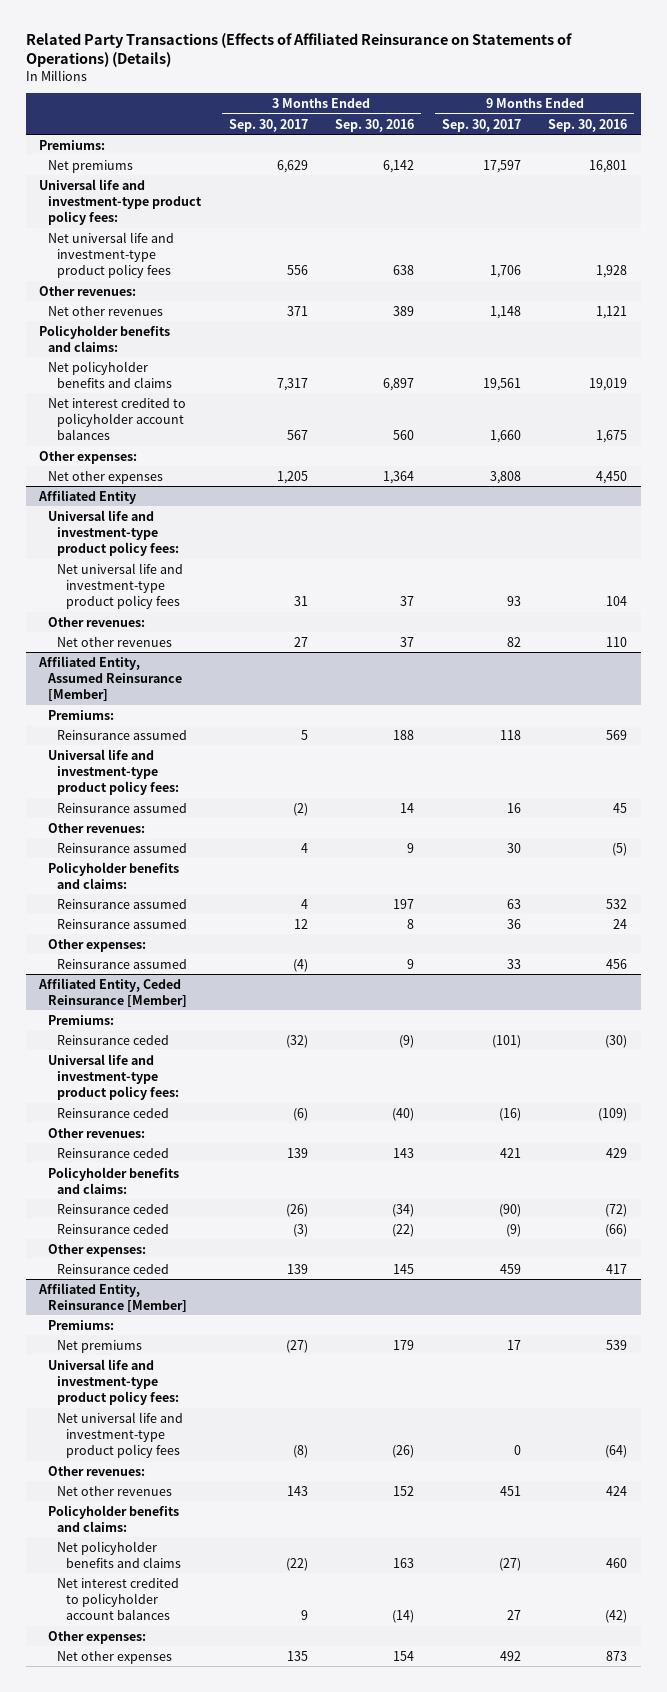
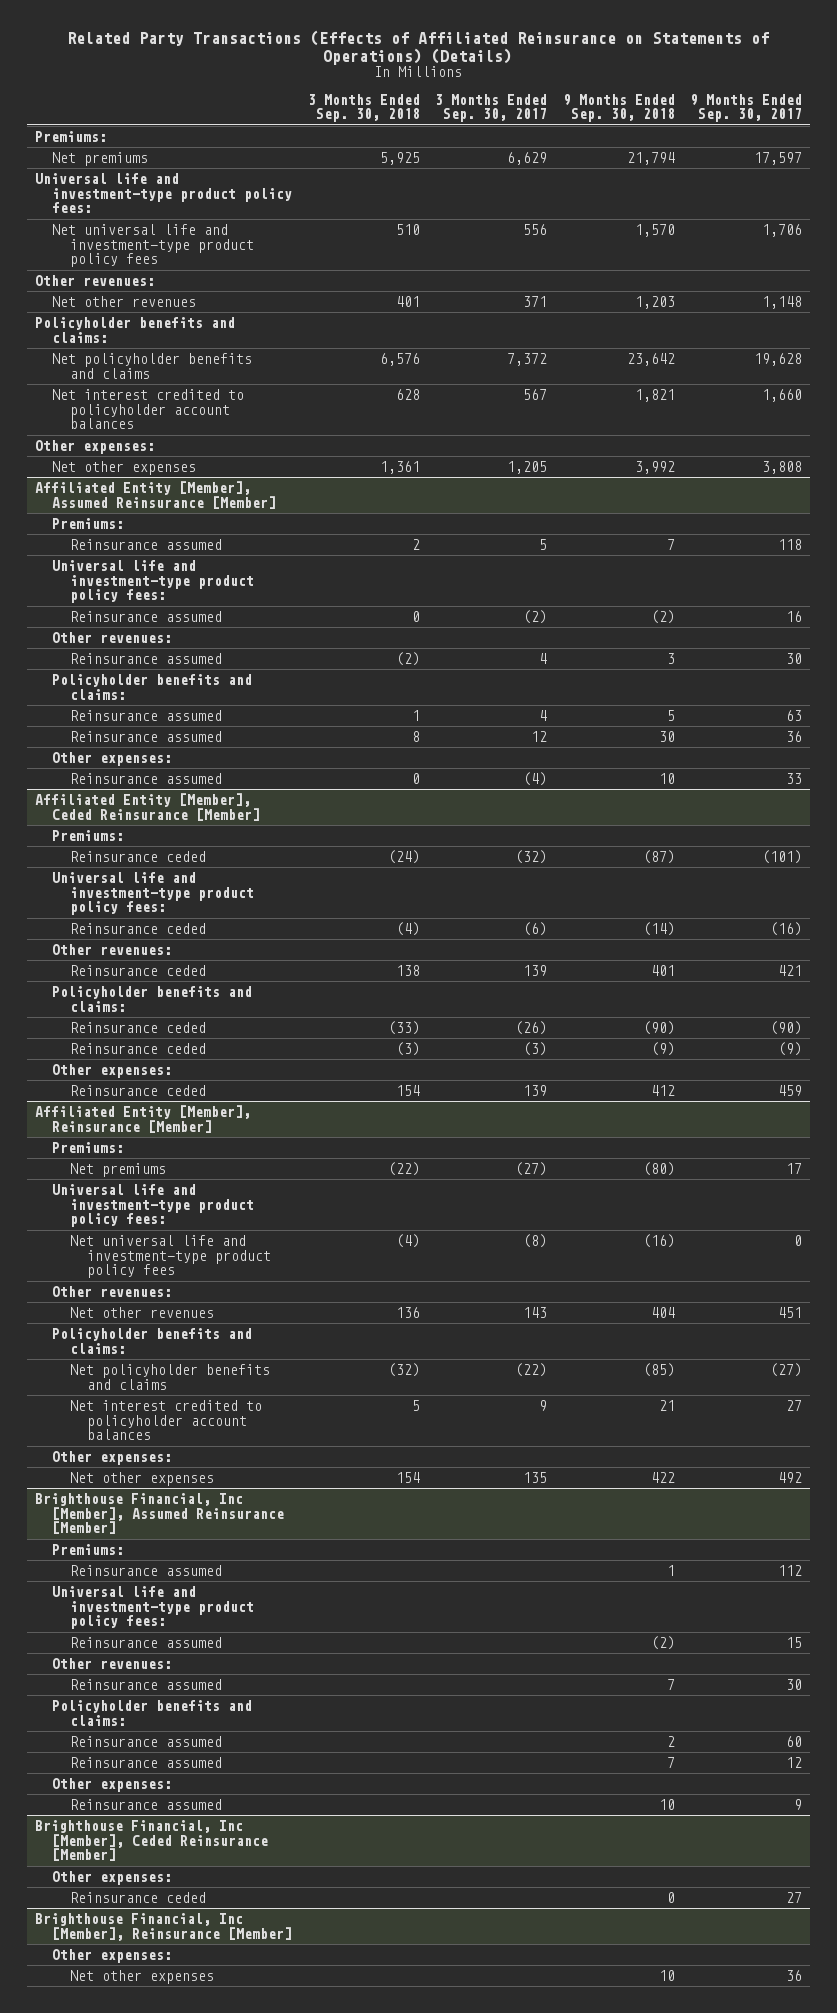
[335,118,415,132] Sep. 30, 2016 -> none
[548,118,628,132] Sep. 30, 2016 -> none
none -> [307,93,420,123] 3 Months Ended Sep. 30, 2018
none -> [562,93,675,123] 9 Months Ended Sep. 30, 2018
[276,377,308,391] 7,317 -> [507,352,548,366] 7,372
[482,377,521,391] 19,561 -> [754,352,803,366] 19,628
[38,489,137,504] Affiliated Entity -> none
[48,509,179,556] Universal life and investment-type product policy fees: -> none
[56,562,183,609] Net universal life and investment-type product policy fees -> none
[48,616,146,627] Other revenues: -> none
[56,636,172,647] Net other revenues -> none
[38,655,183,701] Affiliated Entity, Assumed Reinsurance [Member] -> [34,480,277,509] Affiliated Entity [Member], Assumed Reinsurance [Member]
[38,977,188,1007] Affiliated Entity, Ceded Reinsurance [Member] -> [34,792,261,821] Affiliated Entity [Member], Ceded Reinsurance [Member]
[38,1282,188,1312] Affiliated Entity, Reinsurance [Member] -> [34,1104,251,1133] Affiliated Entity [Member], Reinsurance [Member]
none -> [34,1492,285,1535] Brighthouse Financial, Inc [Member], Assumed Reinsurance [Member]
none -> [52,1543,125,1555] Premiums:
none -> [69,1564,222,1576] Reinsurance assumed
none -> [52,1585,254,1630] Universal life and investment-type product policy fees:
none -> [69,1636,222,1648] Reinsurance assumed
none -> [52,1657,173,1669] Other revenues:
none -> [69,1678,222,1690] Reinsurance assumed
none -> [52,1699,253,1726] Policyholder benefits and claims:
none -> [69,1735,222,1747] Reinsurance assumed
none -> [69,1756,222,1768] Reinsurance assumed
none -> [52,1777,173,1792] Other expenses:
none -> [69,1798,222,1810] Reinsurance assumed
none -> [34,1819,269,1862] Brighthouse Financial, Inc [Member], Ceded Reinsurance [Member]
none -> [52,1870,173,1885] Other expenses:
none -> [69,1891,206,1903] Reinsurance ceded
none -> [34,1912,293,1941] Brighthouse Financial, Inc [Member], Reinsurance [Member]
none -> [52,1948,173,1963] Other expenses:
none -> [69,1969,214,1984] Net other expenses

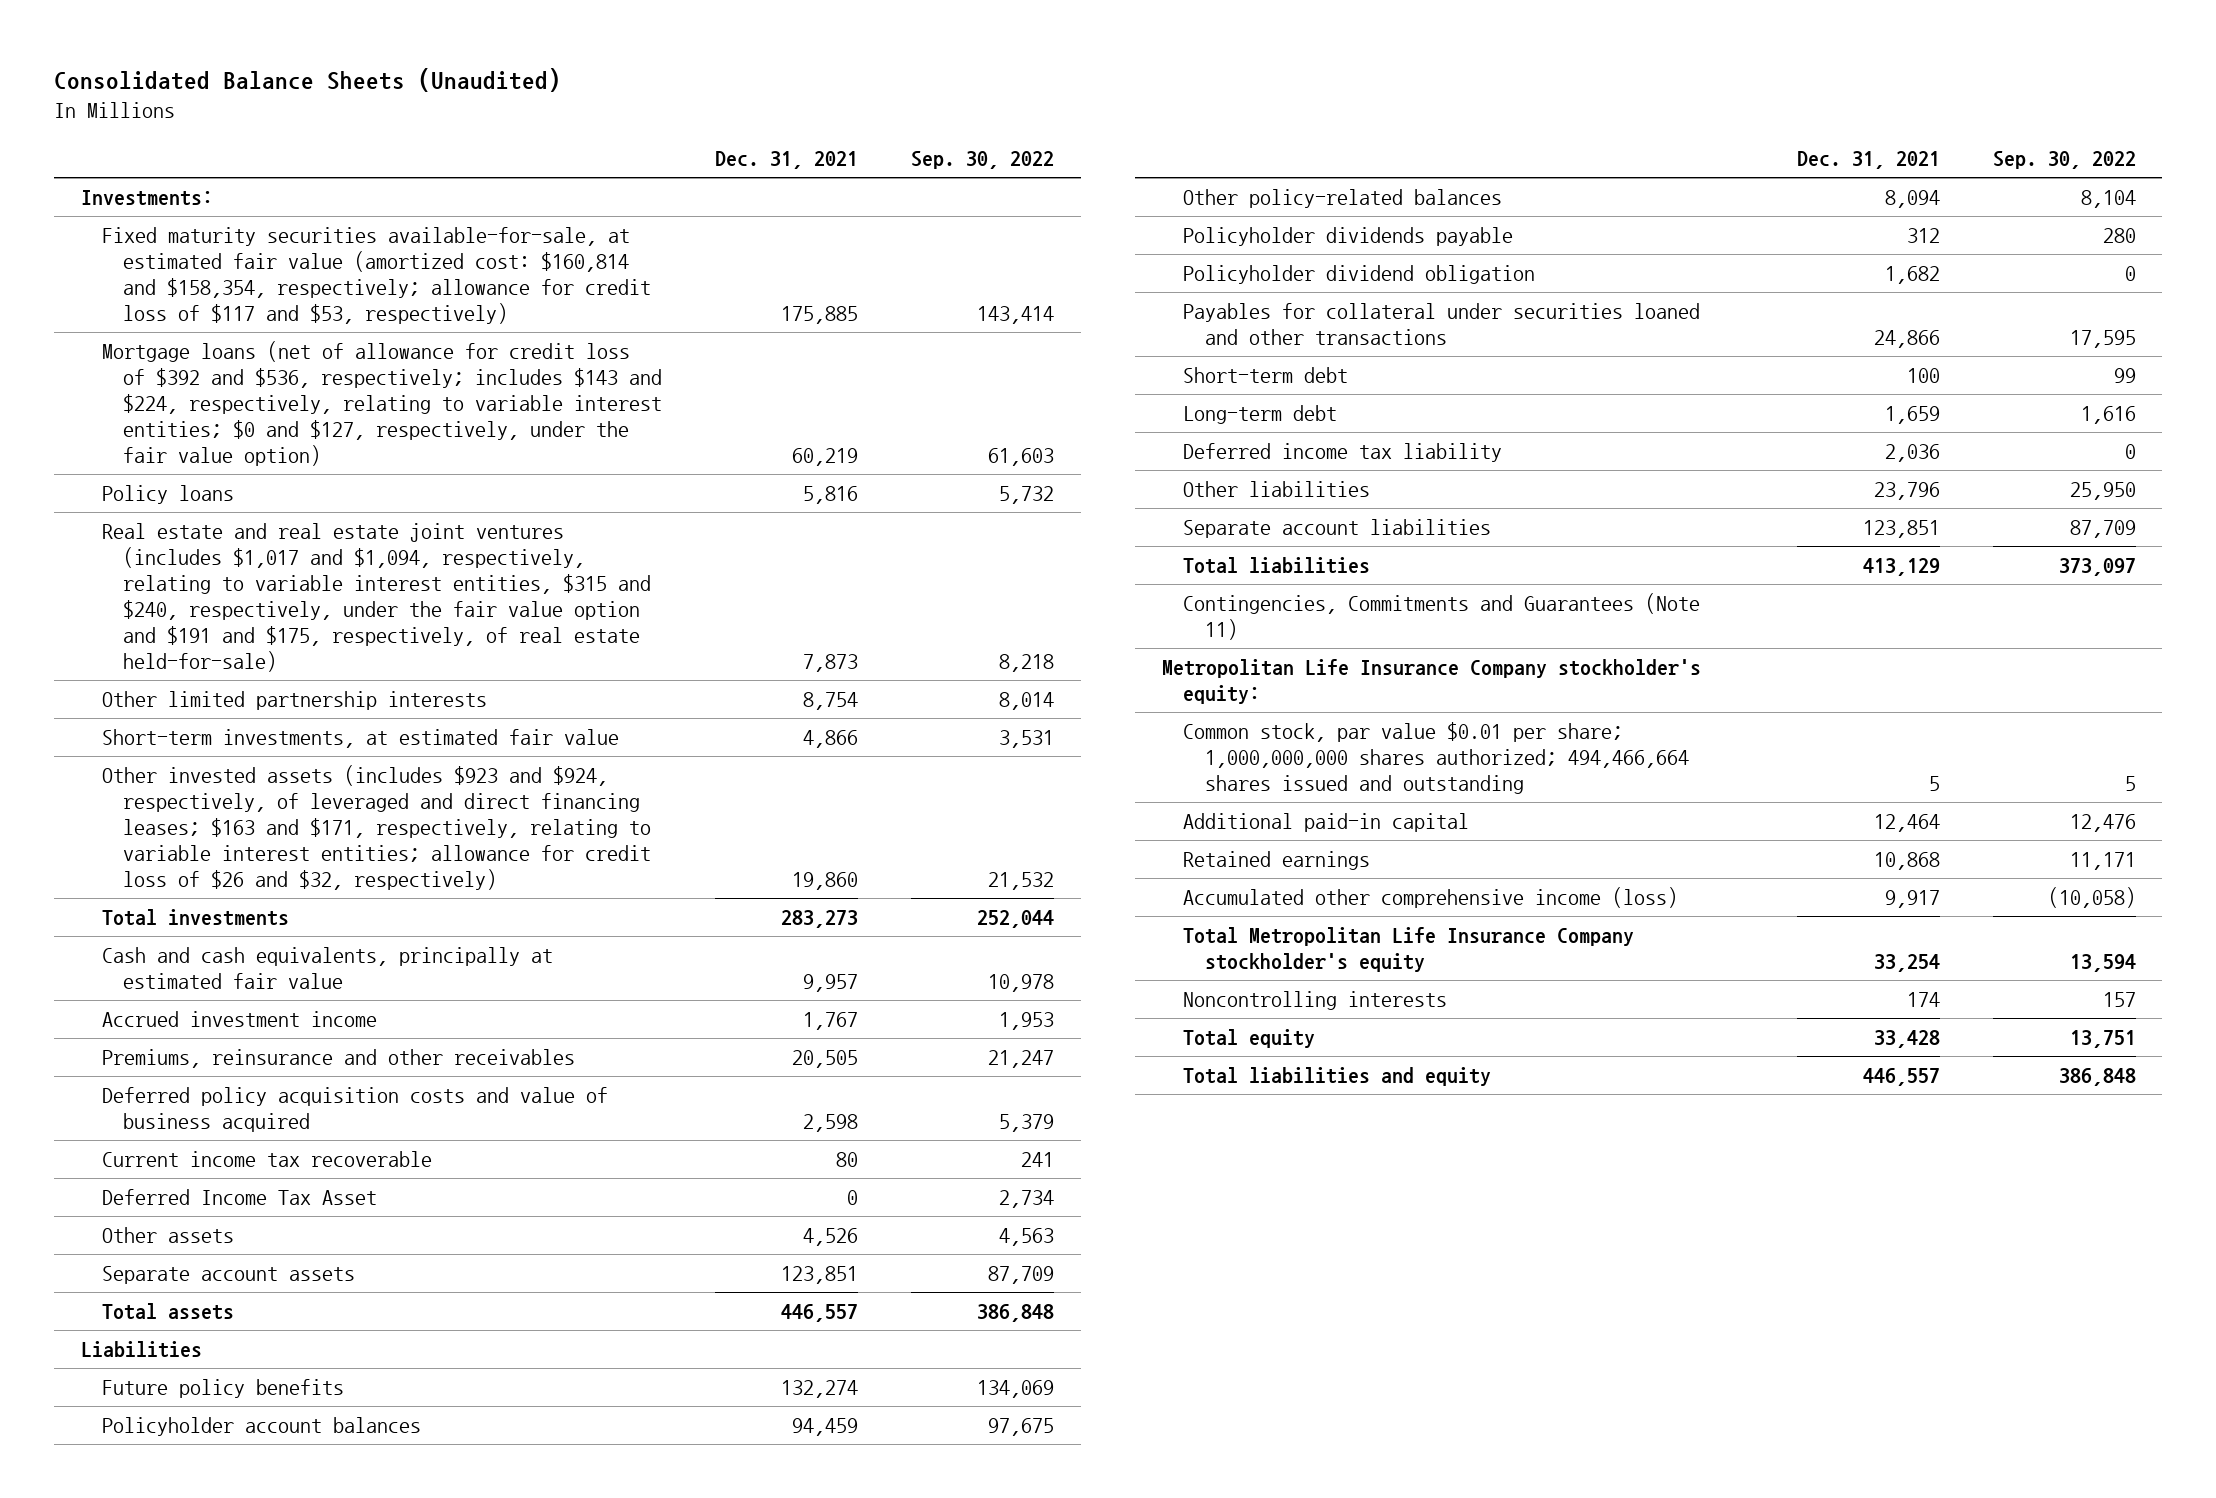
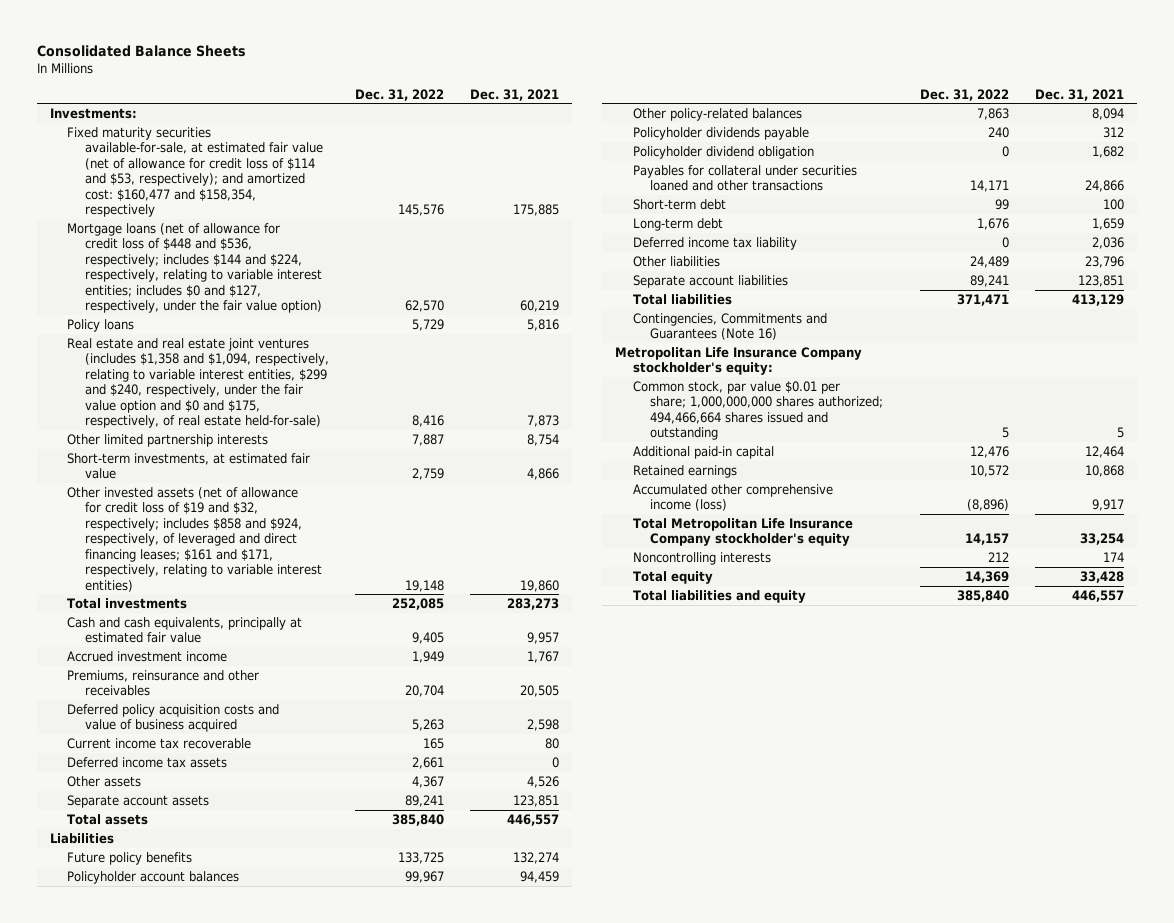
[53,67,561,92] Consolidated Balance Sheets (Unaudited) -> [36,44,246,57] Consolidated Balance Sheets
[911,151,1055,170] Sep. 30, 2022 -> none
none -> [354,88,444,101] Dec. 31, 2022
[101,226,652,325] Fixed maturity securities available-for-sale, at estimated fair value (amortized cost: $160,814 and $158,354, respectively; allowance for credit loss of $117 and $53, respectively) -> [67,126,323,218] Fixed maturity securities available-for-sale, at estimated fair value (net of allowance for credit loss of $114 and $53, respectively); and amortized cost: $160,477 and $158,354, respectively
[101,340,663,467] Mortgage loans (net of allowance for credit loss of $392 and $536, respectively; includes $143 and $224, respectively, relating to variable interest entities; $0 and $127, respectively, under the fair value option) -> [67,222,322,314] Mortgage loans (net of allowance for credit loss of $448 and $536, respectively; includes $144 and $224, respectively, relating to variable interest entities; includes $0 and $127, respectively, under the fair value option)
[101,522,652,673] Real estate and real estate joint ventures (includes $1,017 and $1,094, respectively, relating to variable interest entities, $315 and $240, respectively, under the fair value option and $191 and $175, respectively, of real estate held-for-sale) -> [67,337,329,429] Real estate and real estate joint ventures (includes $1,358 and $1,094, respectively, relating to variable interest entities, $299 and $240, respectively, under the fair value option and $0 and $175, respectively, of real estate held-for-sale)
[101,764,652,891] Other invested assets (includes $923 and $924, respectively, of leveraged and direct financing leases; $163 and $171, respectively, relating to variable interest entities; allowance for credit loss of $26 and $32, respectively) -> [67,486,322,592] Other invested assets (net of allowance for credit loss of $19 and $32, respectively; includes $858 and $924, respectively, of leveraged and direct financing leases; $161 and $171, respectively, relating to variable interest entities)
[101,1188,377,1205] Deferred Income Tax Asset -> [67,756,228,768] Deferred income tax assets
[1183,592,1701,641] Contingencies, Commitments and Guarantees (Note 11) -> [632,312,827,341] Contingencies, Commitments and Guarantees (Note 16)

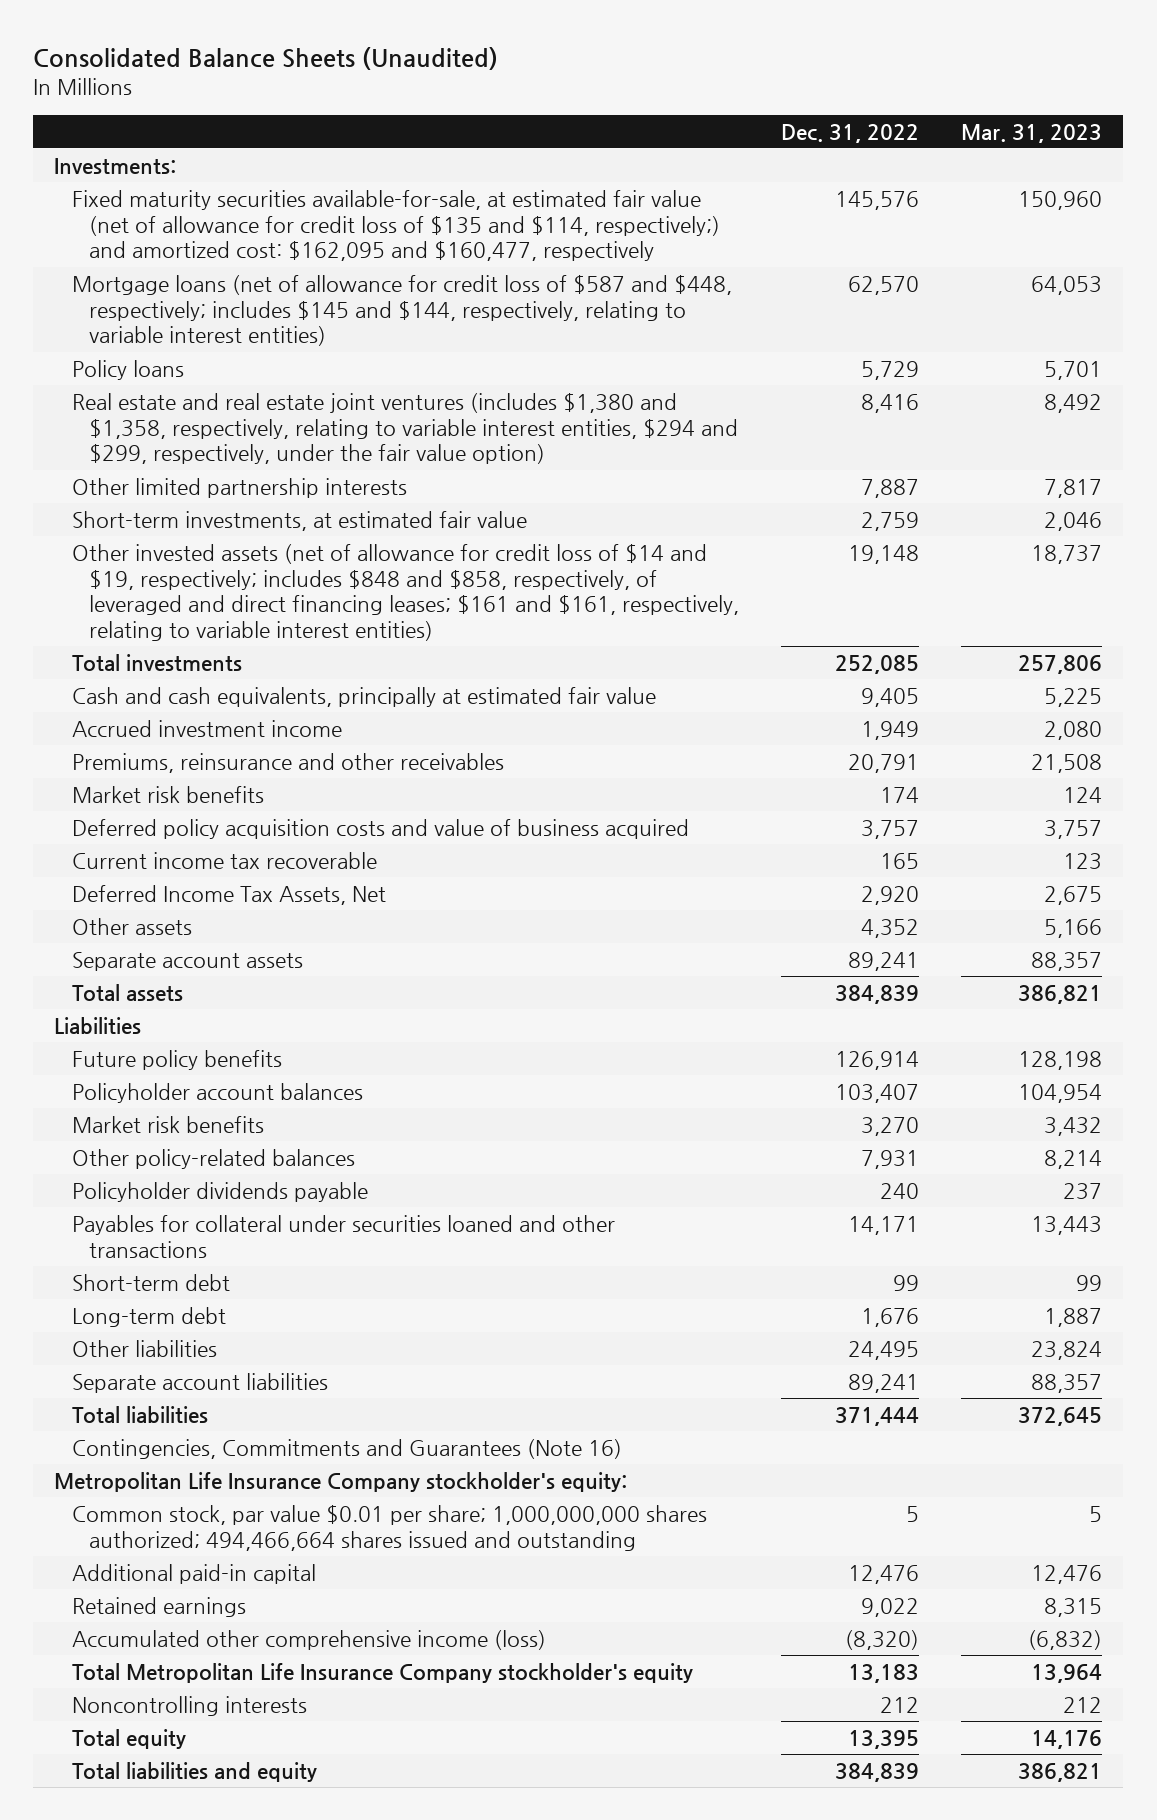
[36,44,246,57] Consolidated Balance Sheets -> [33,46,499,70] Consolidated Balance Sheets (Unaudited)
[469,88,559,101] Dec. 31, 2021 -> none
none -> [961,123,1103,143] Mar. 31, 2023
[67,126,323,218] Fixed maturity securities available-for-sale, at estimated fair value (net of allowance for credit loss of $114 and $53, respectively); and amortized cost: $160,477 and $158,354, respectively -> [71,189,720,262] Fixed maturity securities available-for-sale, at estimated fair value (net of allowance for credit loss of $135 and $114, respectively;) and amortized cost: $162,095 and $160,477, respectively
[67,222,322,314] Mortgage loans (net of allowance for credit loss of $448 and $536, respectively; includes $144 and $224, respectively, relating to variable interest entities; includes $0 and $127, respectively, under the fair value option) -> [71,274,732,347] Mortgage loans (net of allowance for credit loss of $587 and $448, respectively; includes $145 and $144, respectively, relating to variable interest entities)
[67,337,329,429] Real estate and real estate joint ventures (includes $1,358 and $1,094, respectively, relating to variable interest entities, $299 and $240, respectively, under the fair value option and $0 and $175, respectively, of real estate held-for-sale) -> [71,392,738,465] Real estate and real estate joint ventures (includes $1,380 and $1,358, respectively, relating to variable interest entities, $294 and $299, respectively, under the fair value option)
[67,486,322,592] Other invested assets (net of allowance for credit loss of $19 and $32, respectively; includes $858 and $924, respectively, of leveraged and direct financing leases; $161 and $171, respectively, relating to variable interest entities) -> [71,543,739,642] Other invested assets (net of allowance for credit loss of $14 and $19, respectively; includes $848 and $858, respectively, of leveraged and direct financing leases; $161 and $161, respectively, relating to variable interest entities)
[404,685,444,698] 20,704 -> [847,753,919,773] 20,791
none -> [71,785,264,803] Market risk benefits
[411,719,444,732] 5,263 -> [860,819,919,839] 3,757
[67,756,228,768] Deferred income tax assets -> [71,884,386,905] Deferred Income Tax Assets, Net
[411,756,444,769] 2,661 -> [860,885,919,905] 2,920
[411,775,444,788] 4,367 -> [860,918,919,938] 4,352
[391,813,444,826] 385,840 -> [834,984,919,1004] 384,839
[397,851,444,864] 133,725 -> [834,1050,919,1070] 126,914
[404,870,444,883] 99,967 -> [834,1083,919,1103] 103,407
none -> [71,1115,264,1133] Market risk benefits
[977,107,1010,120] 7,863 -> [860,1149,919,1169] 7,931
[632,145,814,159] Policyholder dividend obligation -> none
[632,236,797,250] Deferred income tax liability -> none
[970,255,1010,268] 24,489 -> [847,1340,919,1360] 24,495
[957,293,1010,306] 371,471 -> [834,1406,919,1426] 371,444
[970,464,1010,477] 10,572 -> [860,1597,919,1617] 9,022
[967,499,1010,512] (8,896) -> [844,1629,919,1650] (8,320)
[965,533,1010,546] 14,157 -> [847,1663,919,1683] 13,183
[965,570,1010,583] 14,369 -> [847,1729,919,1749] 13,395
[957,589,1010,602] 385,840 -> [834,1762,919,1782] 384,839

